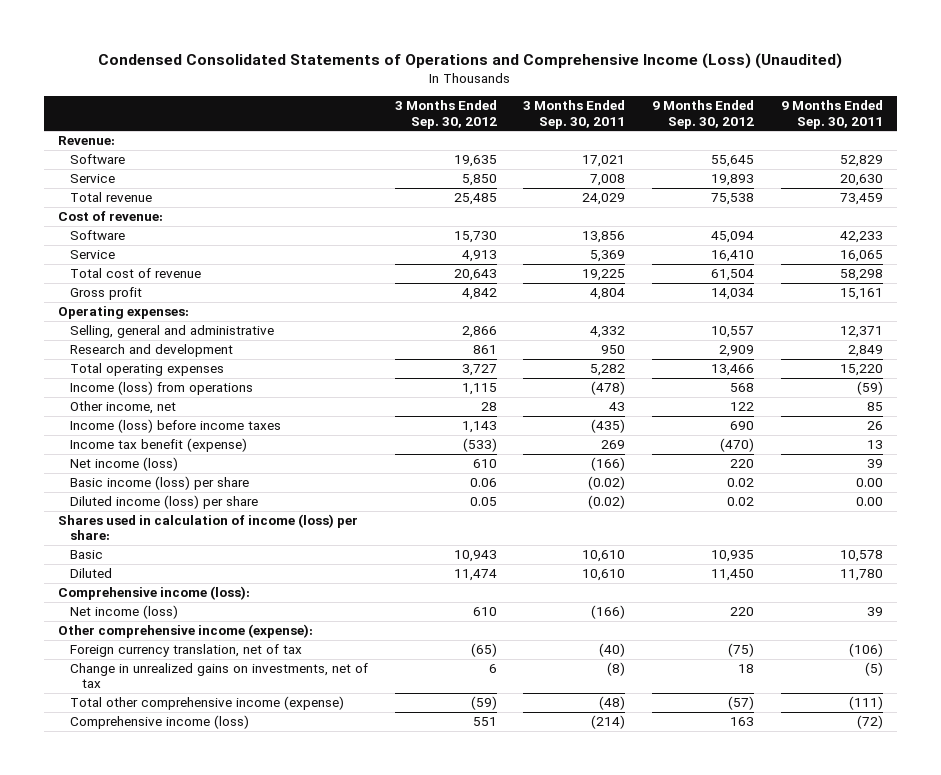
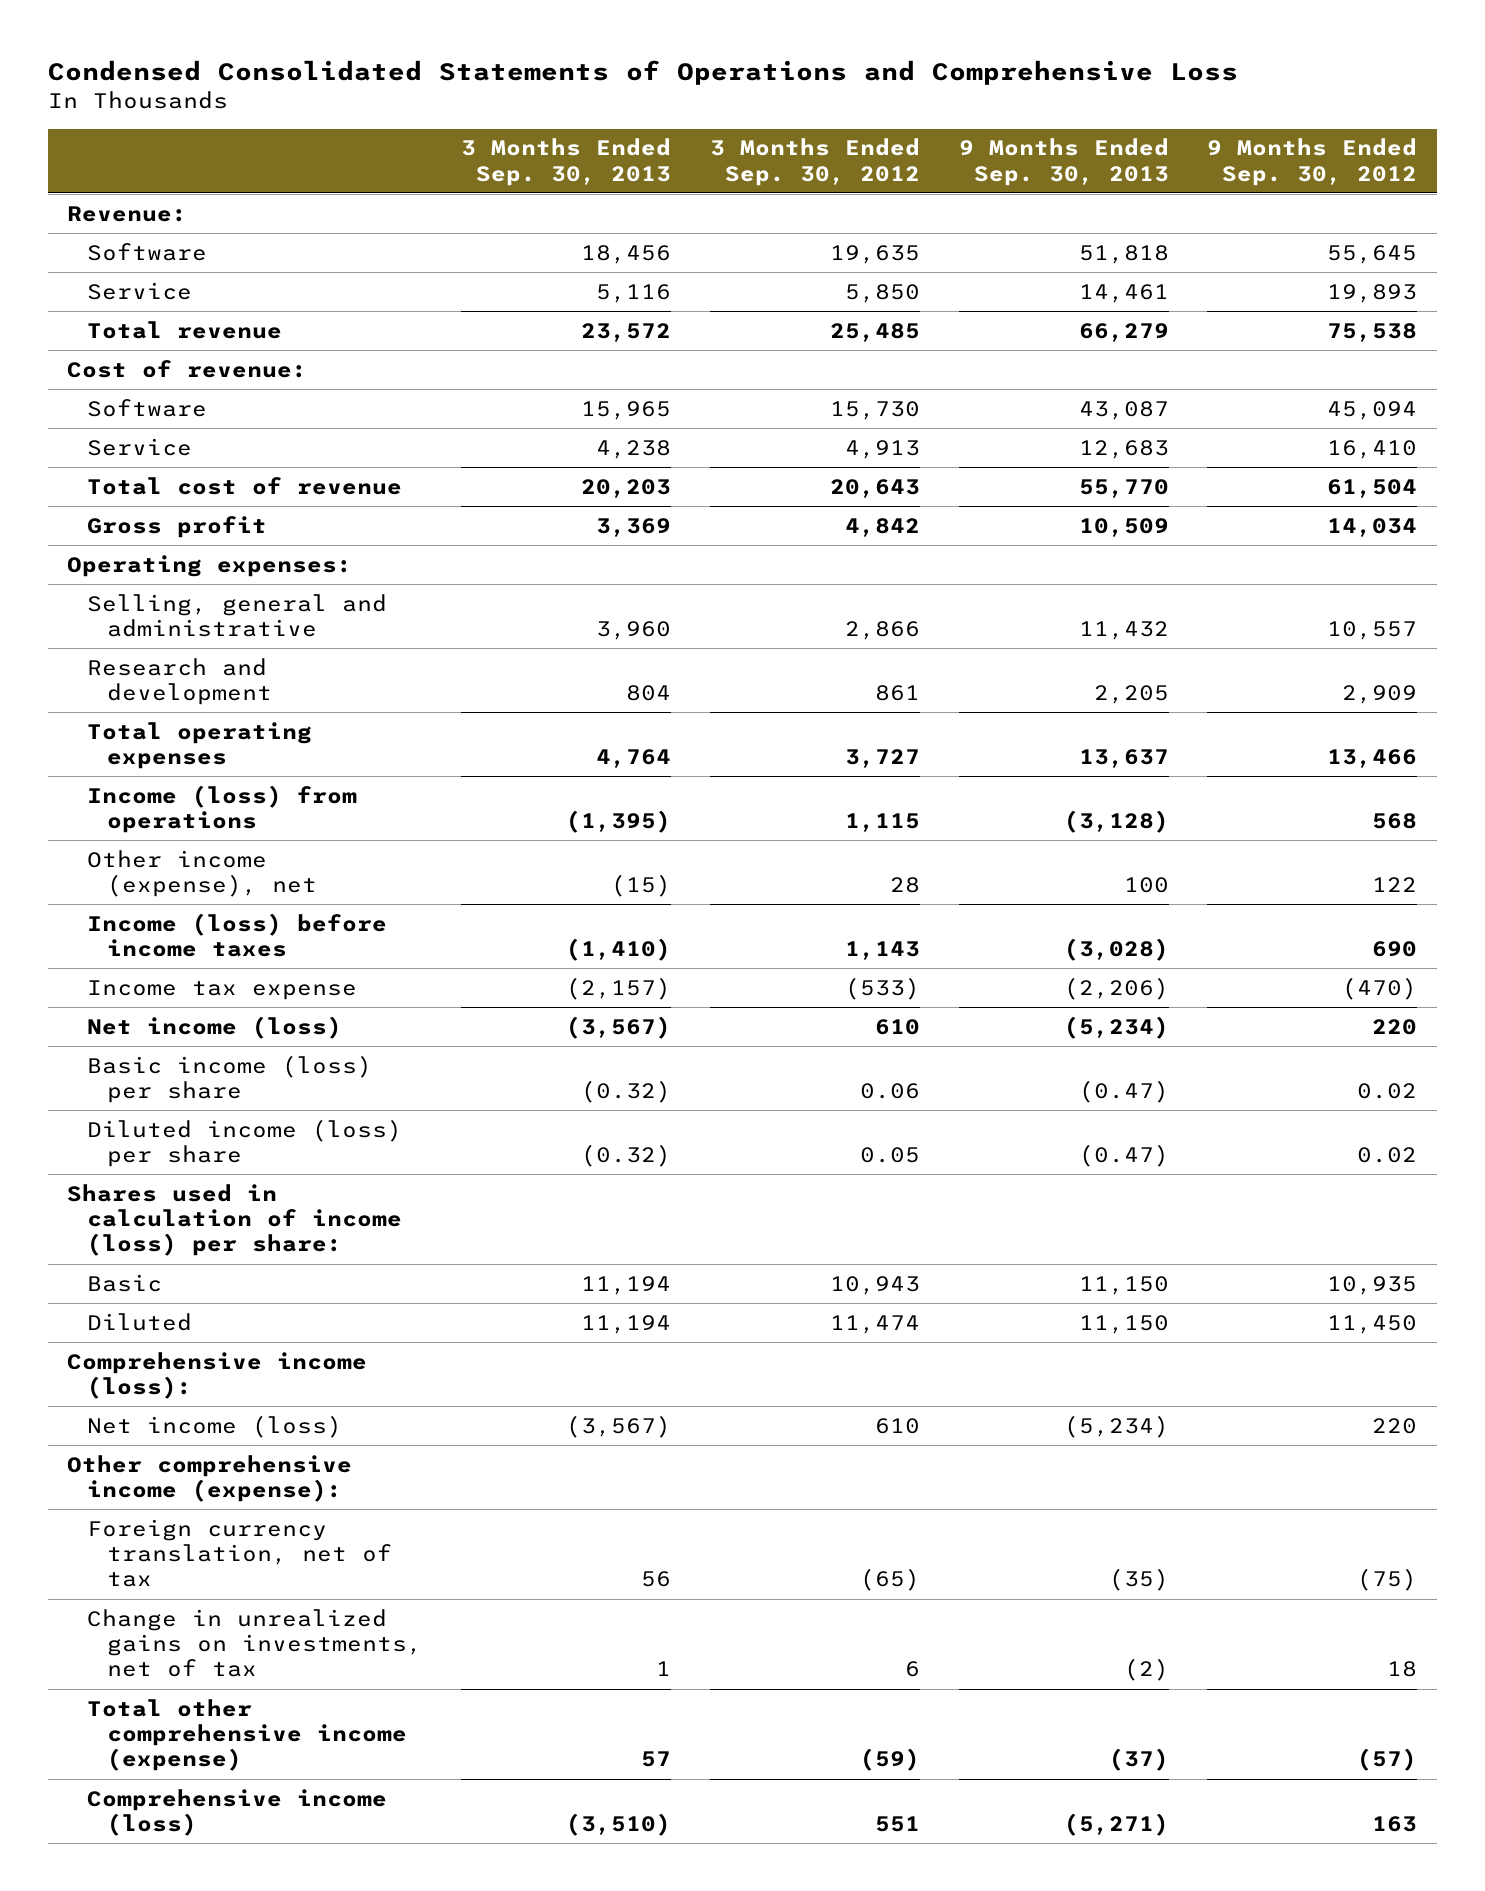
[98,52,843,69] Condensed Consolidated Statements of Operations and Comprehensive Income (Loss) (Unaudited) -> [47,59,1238,85] Condensed Consolidated Statements of Operations and Comprehensive Loss
[523,100,626,129] 3 Months Ended Sep. 30, 2011 -> none
[781,100,884,129] 9 Months Ended Sep. 30, 2011 -> none
none -> [460,138,671,186] 3 Months Ended Sep. 30, 2013
none -> [958,138,1169,186] 9 Months Ended Sep. 30, 2013
[69,401,176,415] Other income, net -> [86,849,317,898] Other income (expense), net
[69,438,247,453] Income tax benefit (expense) -> [86,979,357,1000] Income tax expense

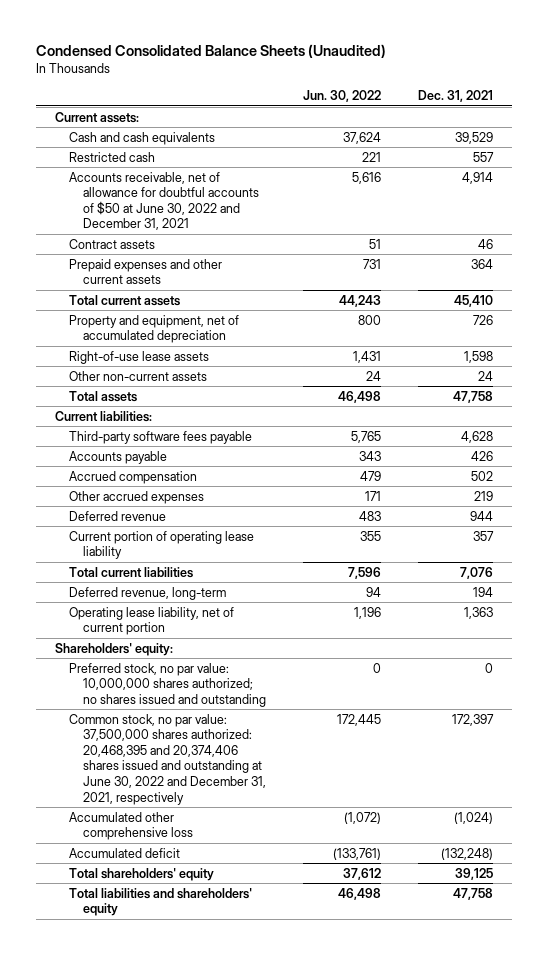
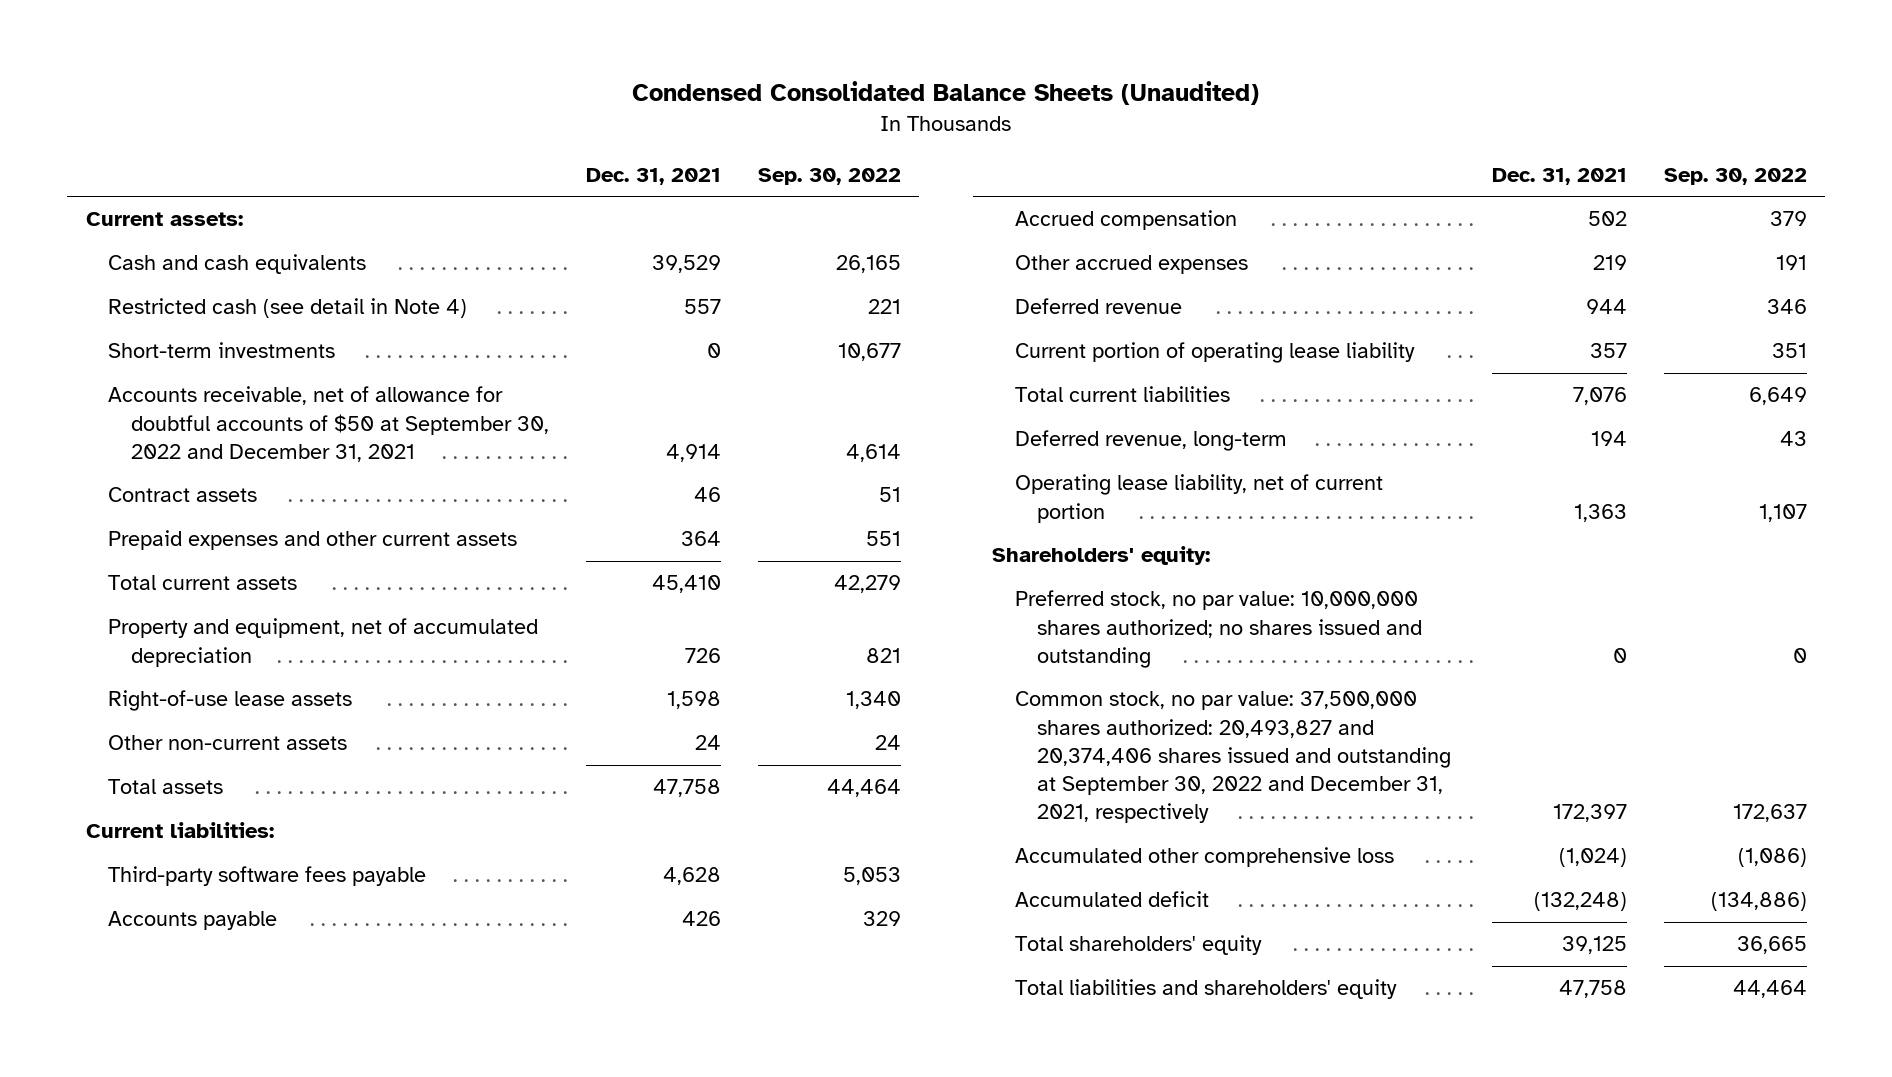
[303,90,382,103] Jun. 30, 2022 -> none
none -> [757,167,901,185] Sep. 30, 2022
[69,151,156,162] Restricted cash -> [108,298,468,319] Restricted cash (see detail in Note 4)
none -> [108,342,336,359] Short-term investments
[69,171,260,231] Accounts receivable, net of allowance for doubtful accounts of $50 at June 30, 2022 and December 31, 2021 -> [108,386,550,462] Accounts receivable, net of allowance for doubtful accounts of $50 at September 30, 2022 and December 31, 2021
[69,713,267,805] Common stock, no par value: 37,500,000 shares authorized: 20,468,395 and 20,374,406 shares issued and outstanding at June 30, 2022 and December 31, 2021, respectively -> [1014,691,1452,824] Common stock, no par value: 37,500,000 shares authorized: 20,493,827 and 20,374,406 shares issued and outstanding at September 30, 2022 and December 31, 2021, respectively

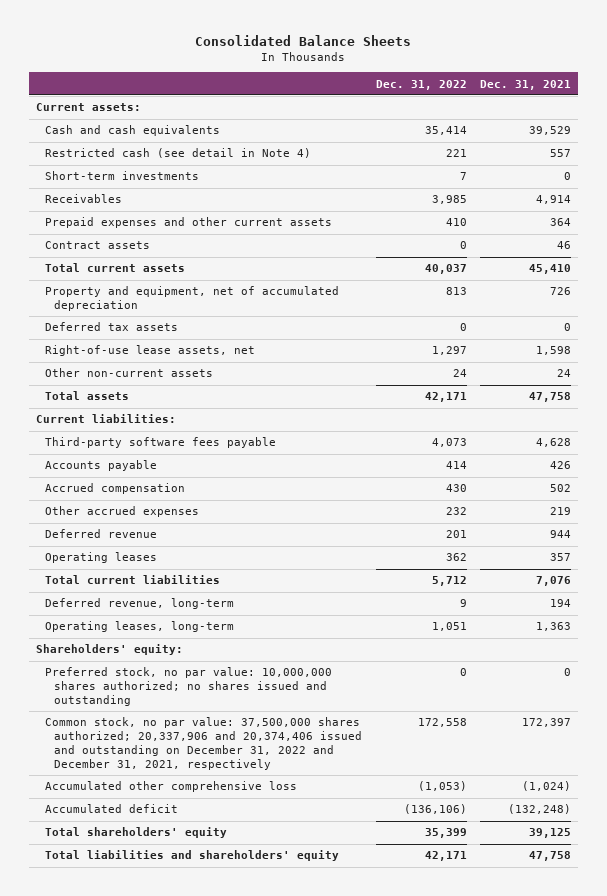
[632,81,1260,106] Condensed Consolidated Balance Sheets (Unaudited) -> [195,35,412,47] Consolidated Balance Sheets
[757,167,901,185] Sep. 30, 2022 -> none
none -> [375,79,467,90] Dec. 31, 2022
[108,386,550,462] Accounts receivable, net of allowance for doubtful accounts of $50 at September 30, 2022 and December 31, 2021 -> [44,194,122,204] Receivables
[108,487,258,503] Contract assets -> [44,241,150,250] Contract assets
none -> [44,322,178,332] Deferred tax assets
[108,690,353,712] Right-of-use lease assets -> [44,345,255,357] Right-of-use lease assets, net
[1014,342,1415,364] Current portion of operating lease liability -> [44,552,157,564] Operating leases
[1014,474,1383,523] Operating lease liability, net of current portion -> [44,621,234,633] Operating leases, long-term
[1014,691,1452,824] Common stock, no par value: 37,500,000 shares authorized: 20,493,827 and 20,374,406 shares issued and outstanding at September 30, 2022 and December 31, 2021, respectively -> [44,717,363,770] Common stock, no par value: 37,500,000 shares authorized; 20,337,906 and 20,374,406 issued and outstanding on December 31, 2022 and December 31, 2021, respectively

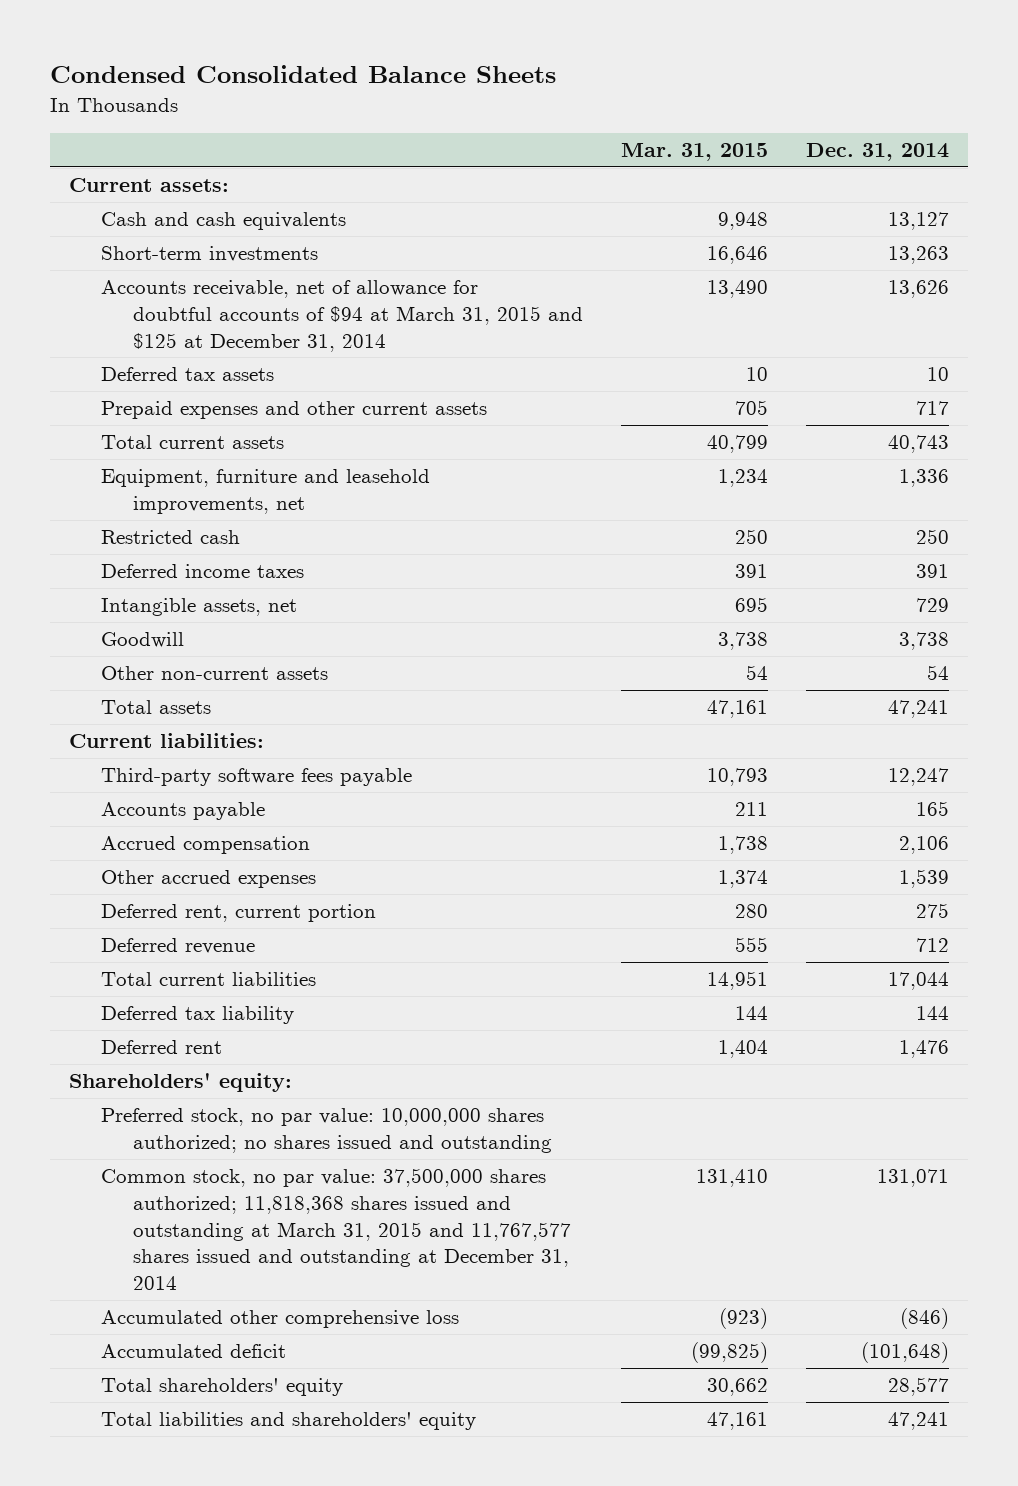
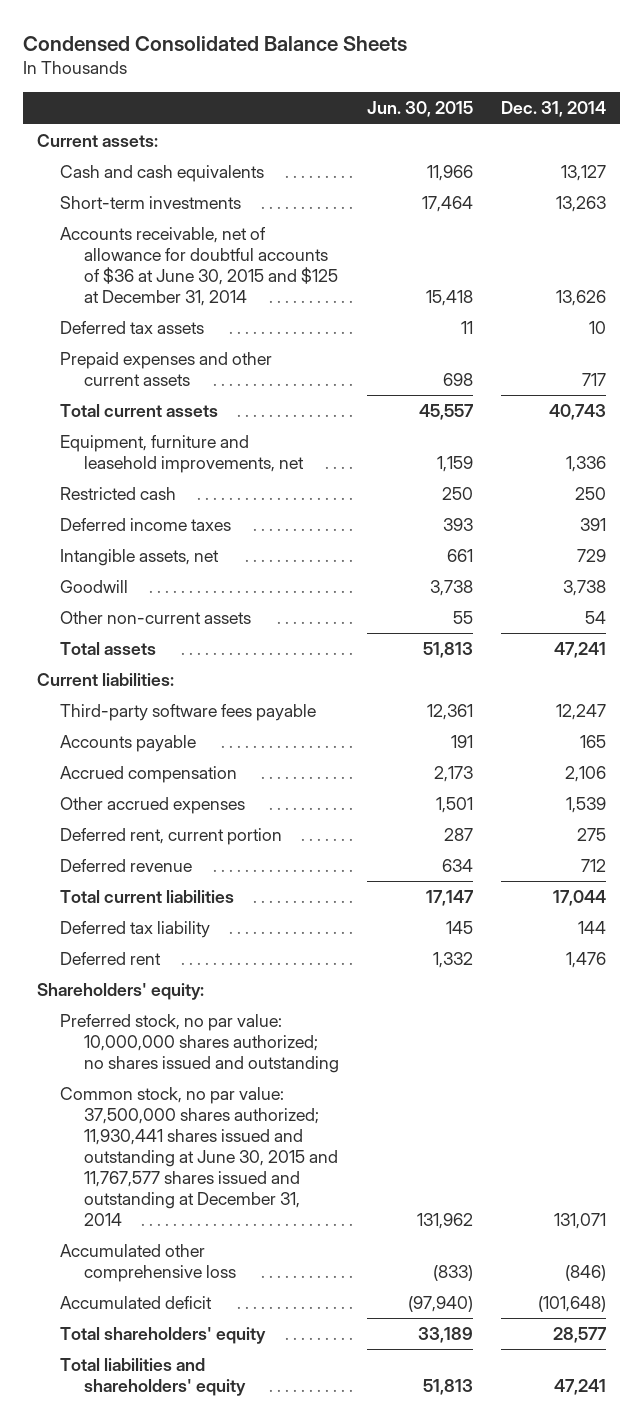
[621,142,769,161] Mar. 31, 2015 -> none
none -> [367,101,474,118] Jun. 30, 2015
[101,280,584,352] Accounts receivable, net of allowance for doubtful accounts of $94 at March 31, 2015 and $125 at December 31, 2014 -> [60,227,338,306] Accounts receivable, net of allowance for doubtful accounts of $36 at June 30, 2015 and $125 at December 31, 2014
[101,1168,572,1291] Common stock, no par value: 37,500,000 shares authorized; 11,818,368 shares issued and outstanding at March 31, 2015 and 11,767,577 shares issued and outstanding at December 31, 2014 -> [60,1087,338,1226] Common stock, no par value: 37,500,000 shares authorized; 11,930,441 shares issued and outstanding at June 30, 2015 and 11,767,577 shares issued and outstanding at December 31, 2014

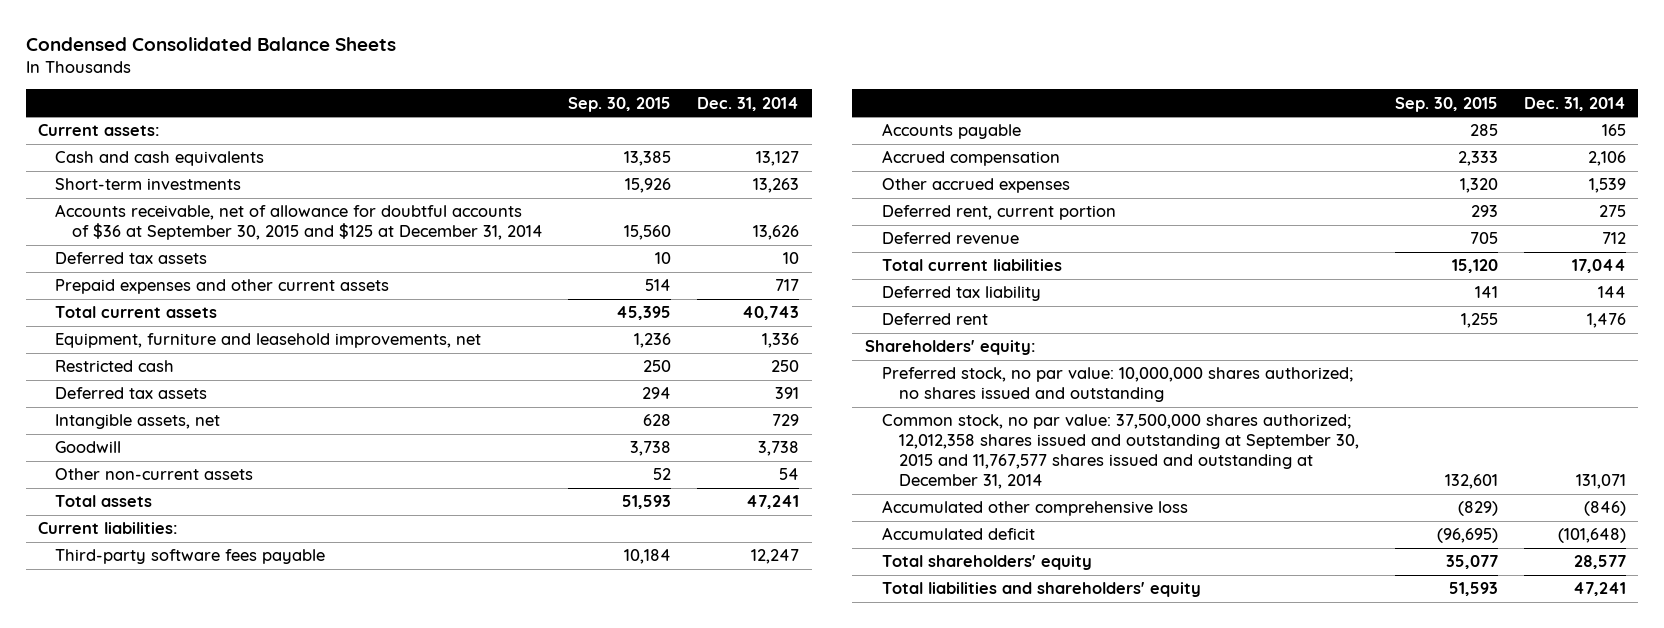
[367,101,474,118] Jun. 30, 2015 -> none
none -> [568,96,672,112] Sep. 30, 2015
[60,227,338,306] Accounts receivable, net of allowance for doubtful accounts of $36 at June 30, 2015 and $125 at December 31, 2014 -> [55,204,544,241] Accounts receivable, net of allowance for doubtful accounts of $36 at September 30, 2015 and $125 at December 31, 2014
[60,518,232,532] Deferred income taxes -> [55,387,208,400] Deferred tax assets
[60,1087,338,1226] Common stock, no par value: 37,500,000 shares authorized; 11,930,441 shares issued and outstanding at June 30, 2015 and 11,767,577 shares issued and outstanding at December 31, 2014 -> [881,414,1359,489] Common stock, no par value: 37,500,000 shares authorized; 12,012,358 shares issued and outstanding at September 30, 2015 and 11,767,577 shares issued and outstanding at December 31, 2014

